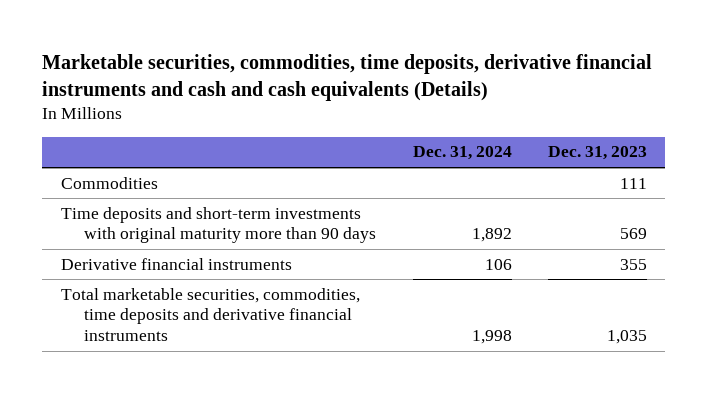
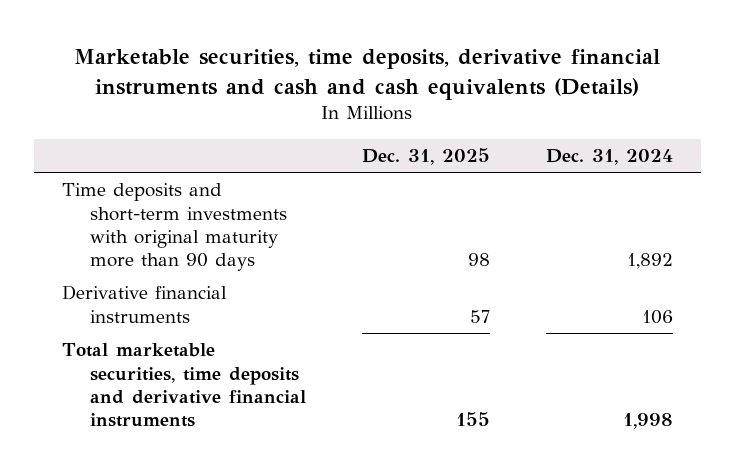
[42,54,653,102] Marketable securities, commodities, time deposits, derivative financial instruments and cash and cash equivalents (Details) -> [74,48,661,100] Marketable securities, time deposits, derivative financial instruments and cash and cash equivalents (Details)
[548,146,648,161] Dec. 31, 2023 -> none
none -> [361,148,490,166] Dec. 31, 2025
[60,176,158,189] Commodities -> none
[60,287,360,341] Total marketable securities, commodities, time deposits and derivative financial instruments -> [61,343,306,428] Total marketable securities, time deposits and derivative financial instruments

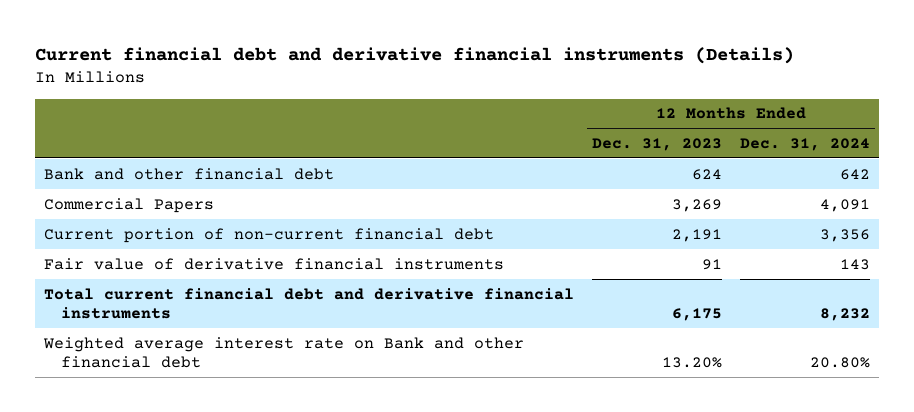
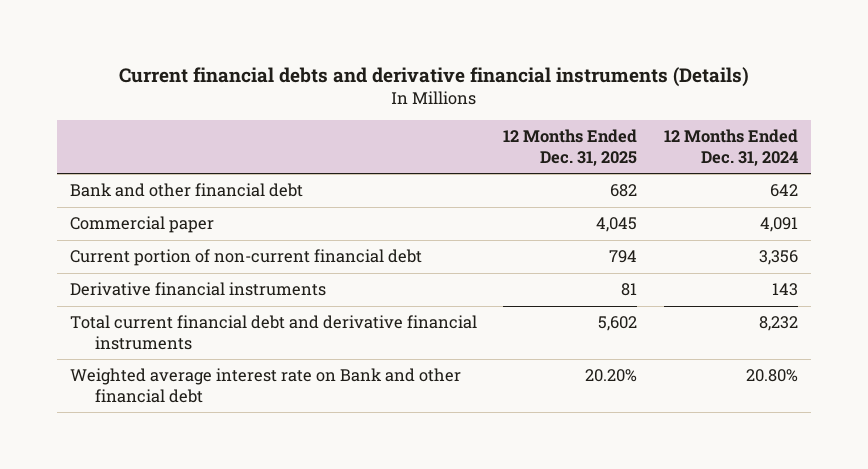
[34,47,794,65] Current financial debt and derivative financial instruments (Details) -> [118,66,749,87] Current financial debts and derivative financial instruments (Details)
[591,137,722,151] Dec. 31, 2023 -> none
none -> [503,129,638,166] 12 Months Ended Dec. 31, 2025
[43,197,214,213] Commercial Papers -> [69,216,214,234] Commercial paper
[43,257,504,270] Fair value of derivative financial instruments -> [69,282,326,297] Derivative financial instruments

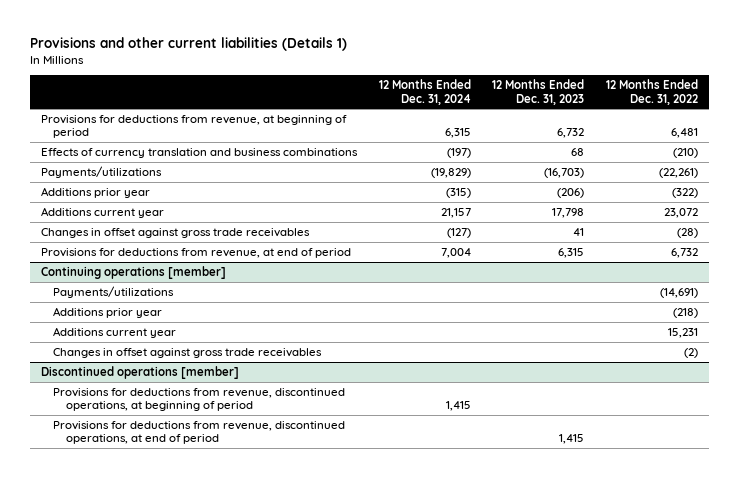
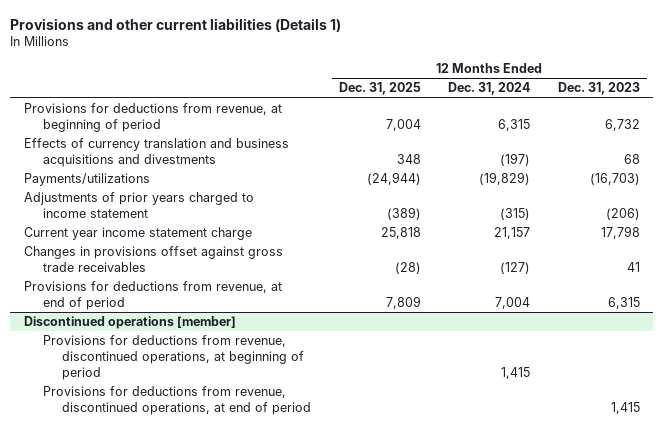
[606,79,699,105] 12 Months Ended Dec. 31, 2022 -> none
none -> [338,82,421,96] Dec. 31, 2025
[40,147,358,158] Effects of currency translation and business combinations -> [24,138,290,168] Effects of currency translation and business acquisitions and divestments
[40,186,150,198] Additions prior year -> [24,192,255,219] Adjustments of prior years charged to income statement
[40,206,164,218] Additions current year -> [24,227,253,241] Current year income statement charge
[40,227,310,238] Changes in offset against gross trade receivables -> [24,246,284,273] Changes in provisions offset against gross trade receivables
[40,265,226,279] Continuing operations [member] -> none
[53,285,175,298] Payments/utilizations -> none
[53,306,163,318] Additions prior year -> none
[53,326,177,338] Additions current year -> none
[53,347,323,358] Changes in offset against gross trade receivables -> none

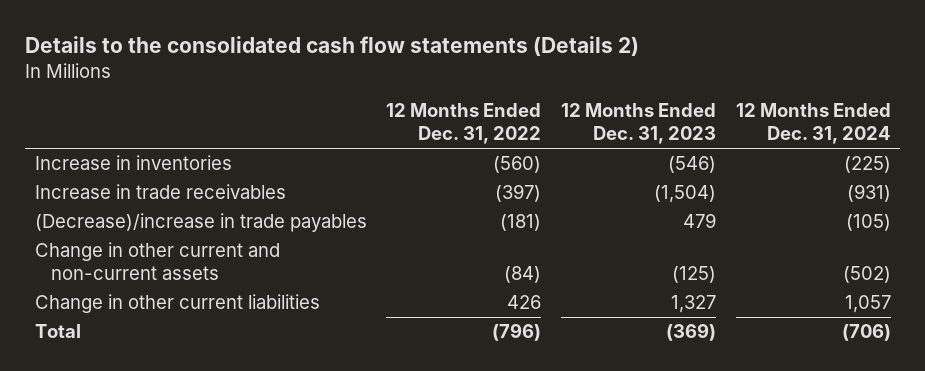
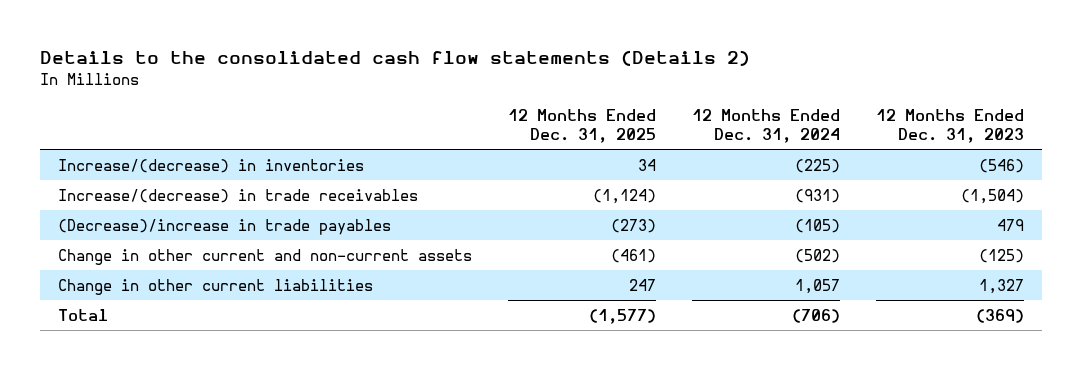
[386,103,542,145] 12 Months Ended Dec. 31, 2022 -> none
none -> [508,108,657,143] 12 Months Ended Dec. 31, 2025
[34,155,232,171] Increase in inventories -> [58,158,365,173] Increase/(decrease) in inventories
[34,184,286,200] Increase in trade receivables -> [58,188,419,203] Increase/(decrease) in trade receivables

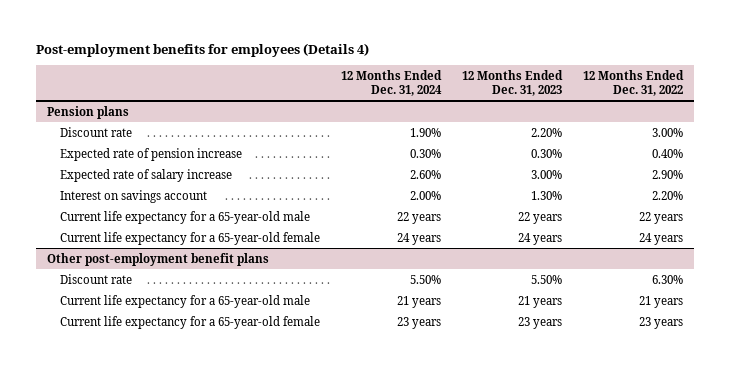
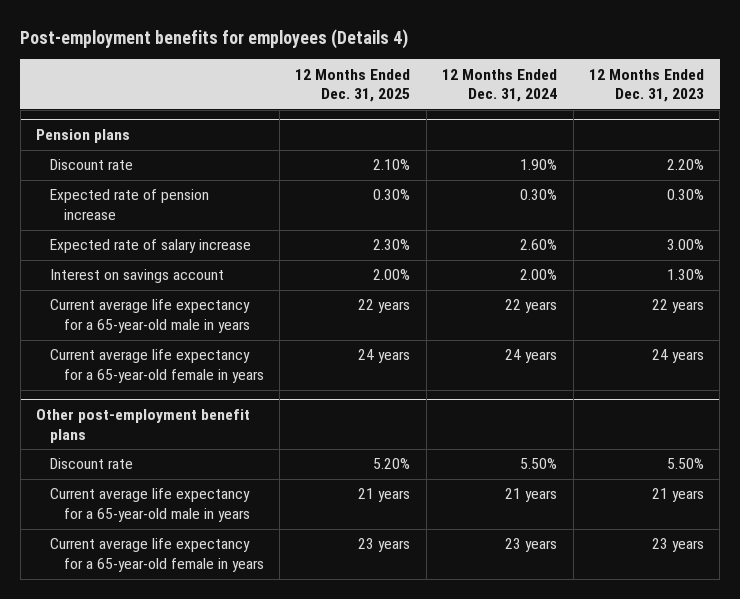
[583,69,685,96] 12 Months Ended Dec. 31, 2022 -> none
none -> [295,68,411,103] 12 Months Ended Dec. 31, 2025
[59,210,310,224] Current life expectancy for a 65-year-old male -> [49,299,250,334] Current average life expectancy for a 65-year-old male in years
[59,231,320,245] Current life expectancy for a 65-year-old female -> [49,349,264,384] Current average life expectancy for a 65-year-old female in years
[59,294,310,308] Current life expectancy for a 65-year-old male -> [49,488,250,523] Current average life expectancy for a 65-year-old male in years
[59,315,320,329] Current life expectancy for a 65-year-old female -> [49,538,264,573] Current average life expectancy for a 65-year-old female in years

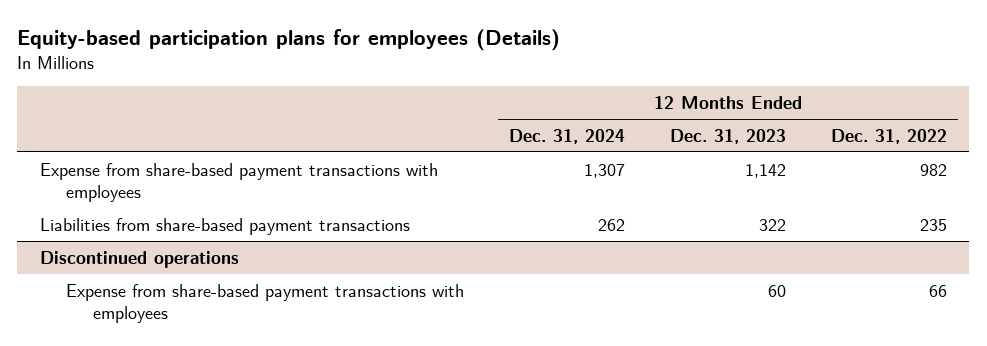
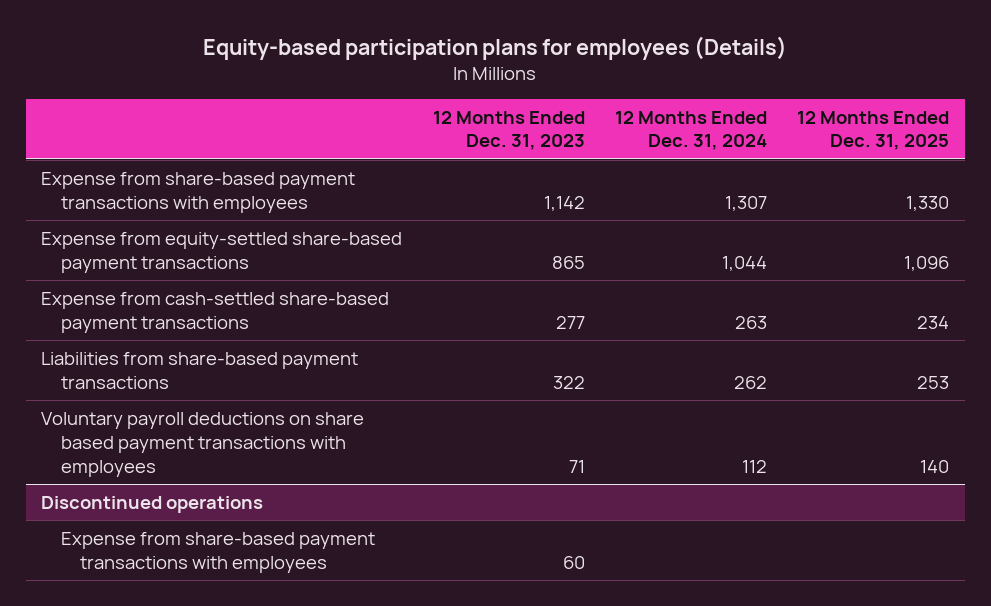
[830,128,947,144] Dec. 31, 2022 -> none
none -> [797,110,950,151] 12 Months Ended Dec. 31, 2025
none -> [41,231,403,273] Expense from equity-settled share-based payment transactions
none -> [41,291,390,333] Expense from cash-settled share-based payment transactions
none -> [41,411,365,477] Voluntary payroll deductions on share based payment transactions with employees

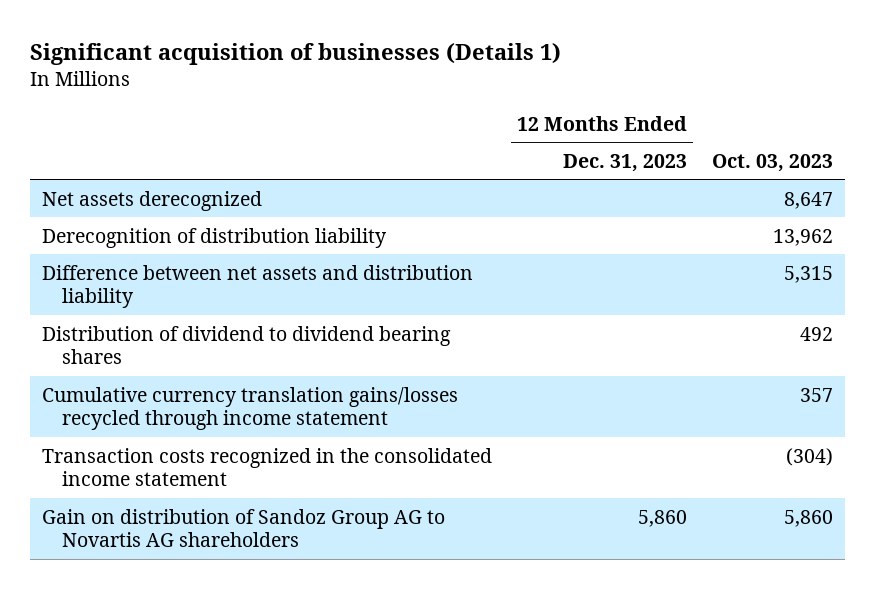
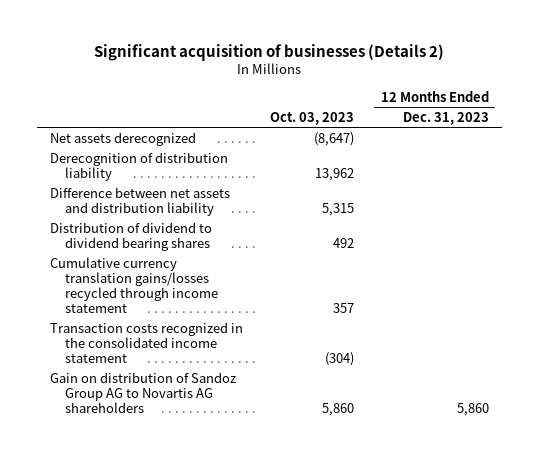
[29,42,561,65] Significant acquisition of businesses (Details 1) -> [94,43,445,61] Significant acquisition of businesses (Details 2)
[783,191,833,209] 8,647 -> [313,131,354,146] (8,647)

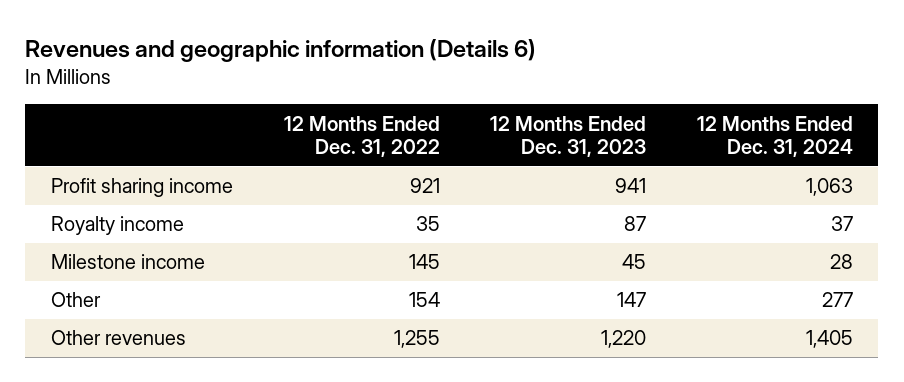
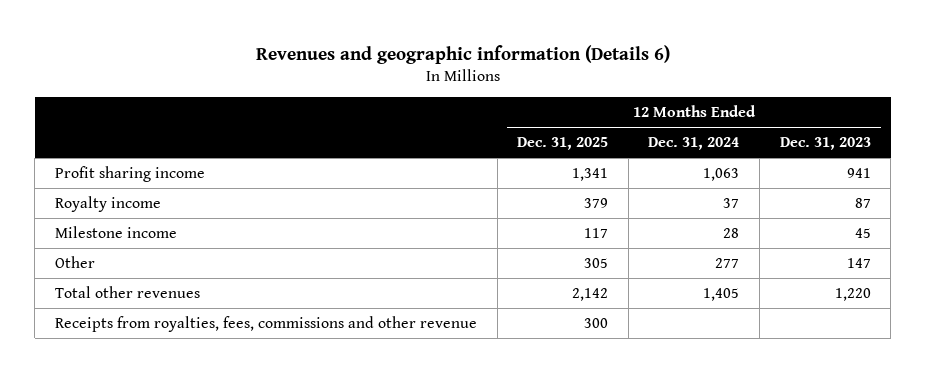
[283,115,440,158] 12 Months Ended Dec. 31, 2022 -> none
none -> [517,137,609,151] Dec. 31, 2025
[50,330,186,346] Other revenues -> [54,285,200,298] Total other revenues
none -> [54,315,477,332] Receipts from royalties, fees, commissions and other revenue

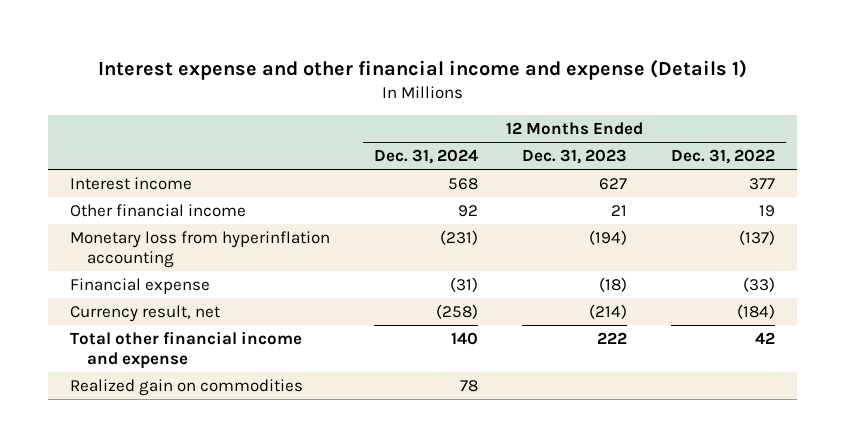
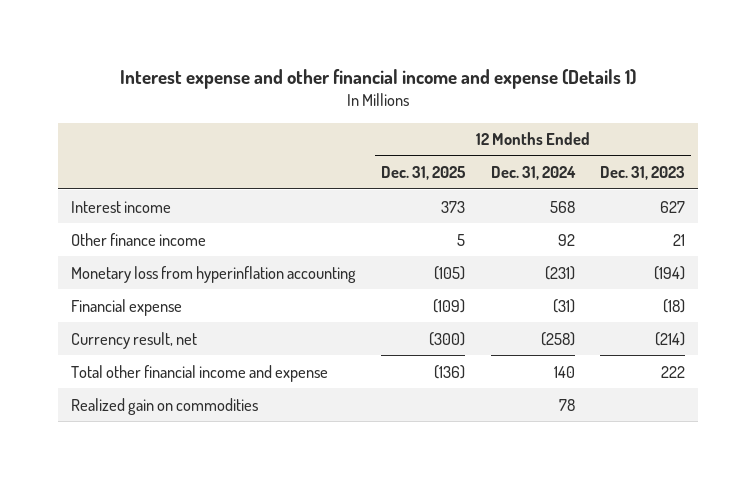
[671,149,776,165] Dec. 31, 2022 -> none
none -> [381,166,467,181] Dec. 31, 2025
[70,203,247,217] Other financial income -> [70,232,206,246] Other finance income

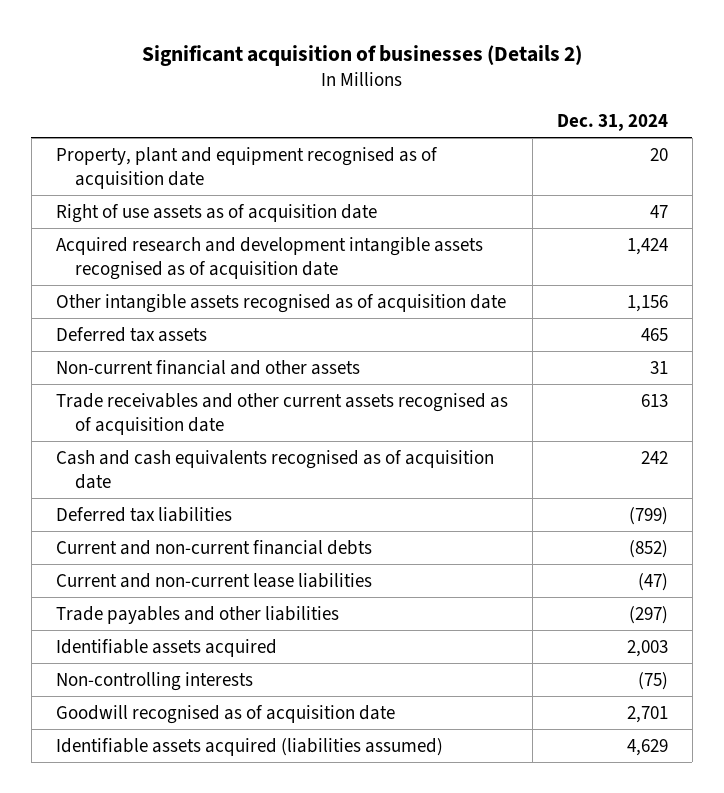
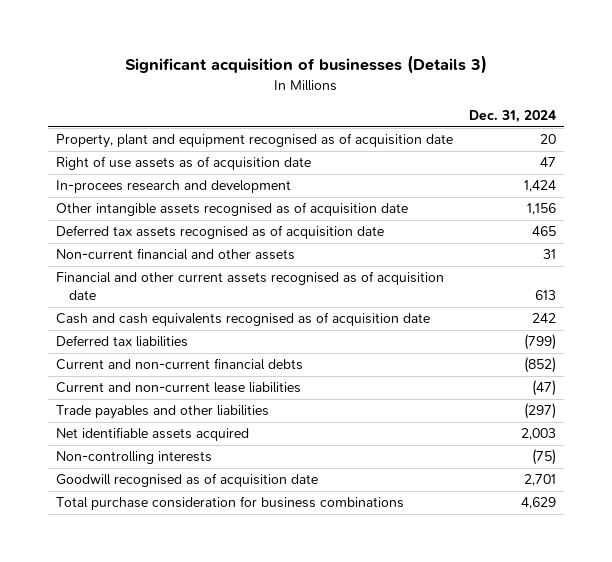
[141,44,582,66] Significant acquisition of businesses (Details 2) -> [125,55,488,75] Significant acquisition of businesses (Details 3)
[55,236,483,280] Acquired research and development intangible assets recognised as of acquisition date -> [56,180,292,194] In-procees research and development
[55,326,207,342] Deferred tax assets -> [56,225,385,240] Deferred tax assets recognised as of acquisition date
[55,392,508,435] Trade receivables and other current assets recognised as of acquisition date -> [56,271,445,301] Financial and other current assets recognised as of acquisition date
[55,638,277,657] Identifiable assets acquired -> [56,427,250,442] Net identifiable assets acquired
[55,737,443,756] Identifiable assets acquired (liabilities assumed) -> [56,496,405,511] Total purchase consideration for business combinations

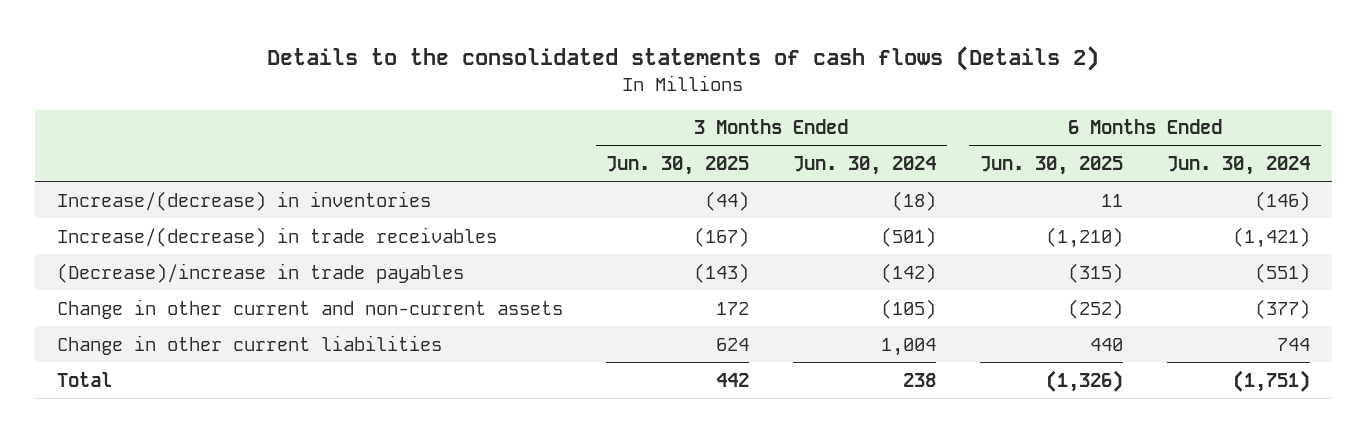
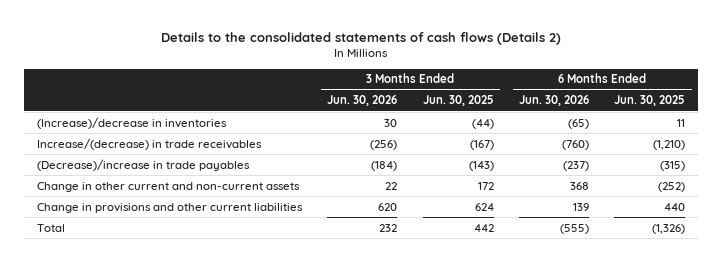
[793,156,937,176] Jun. 30, 2024 -> none
[1166,156,1310,176] Jun. 30, 2024 -> none
none -> [327,95,398,107] Jun. 30, 2026
none -> [518,95,589,107] Jun. 30, 2026
[56,190,431,211] Increase/(decrease) in inventories -> [36,116,227,129] (Increase)/decrease in inventories
[56,334,442,355] Change in other current liabilities -> [36,202,303,213] Change in provisions and other current liabilities

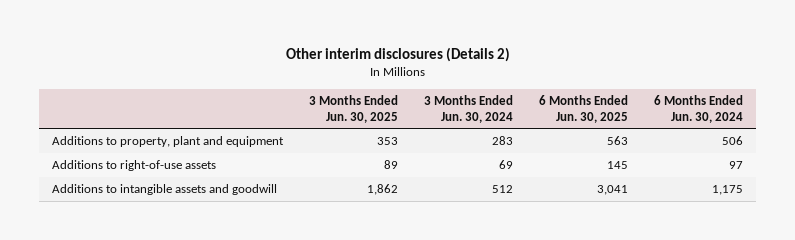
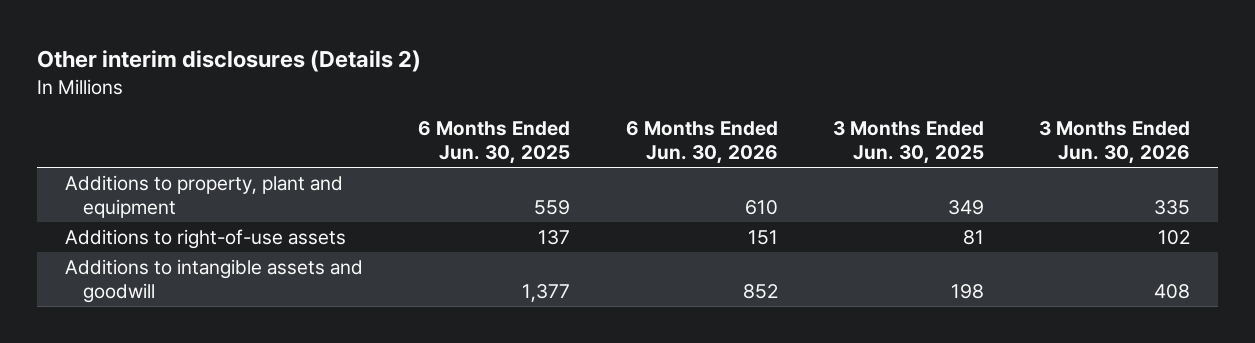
[424,95,514,123] 3 Months Ended Jun. 30, 2024 -> none
[654,95,744,123] 6 Months Ended Jun. 30, 2024 -> none
none -> [625,120,778,164] 6 Months Ended Jun. 30, 2026
none -> [1039,120,1191,164] 3 Months Ended Jun. 30, 2026
[376,137,398,146] 353 -> [948,199,985,215] 349
[607,136,629,146] 563 -> [534,199,571,215] 559
[383,160,398,170] 89 -> [963,229,985,245] 81
[607,161,629,170] 145 -> [538,229,571,245] 137
[366,184,398,196] 1,862 -> [951,283,985,299] 198
[597,185,629,196] 3,041 -> [522,283,571,302] 1,377

